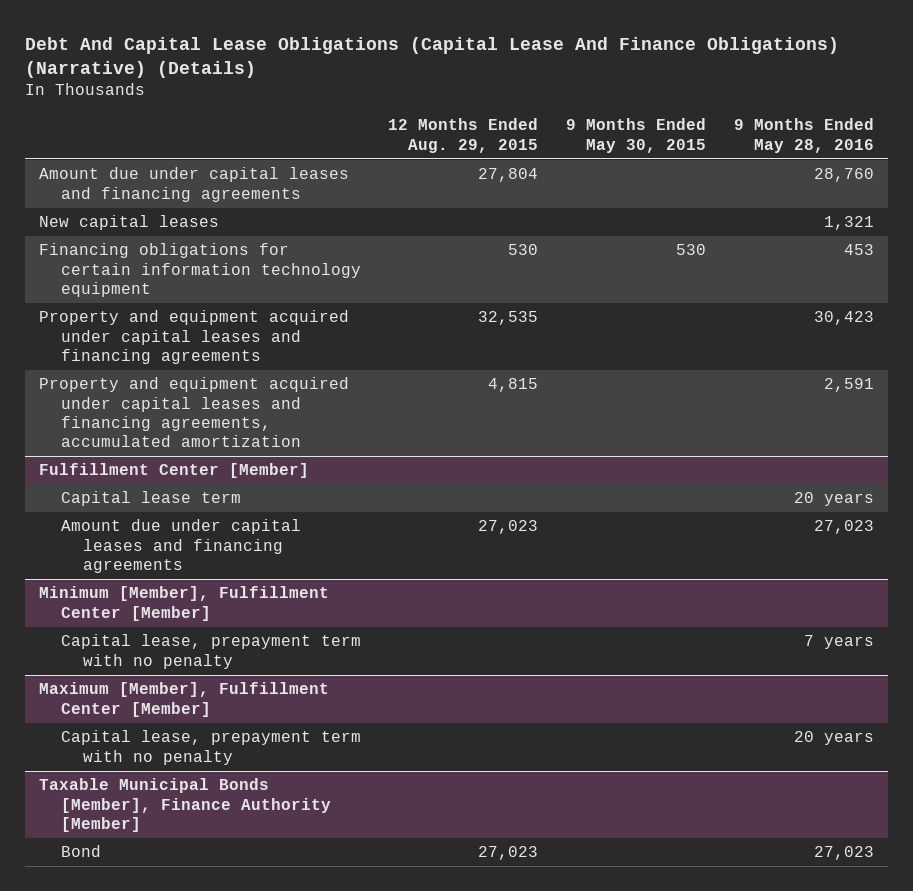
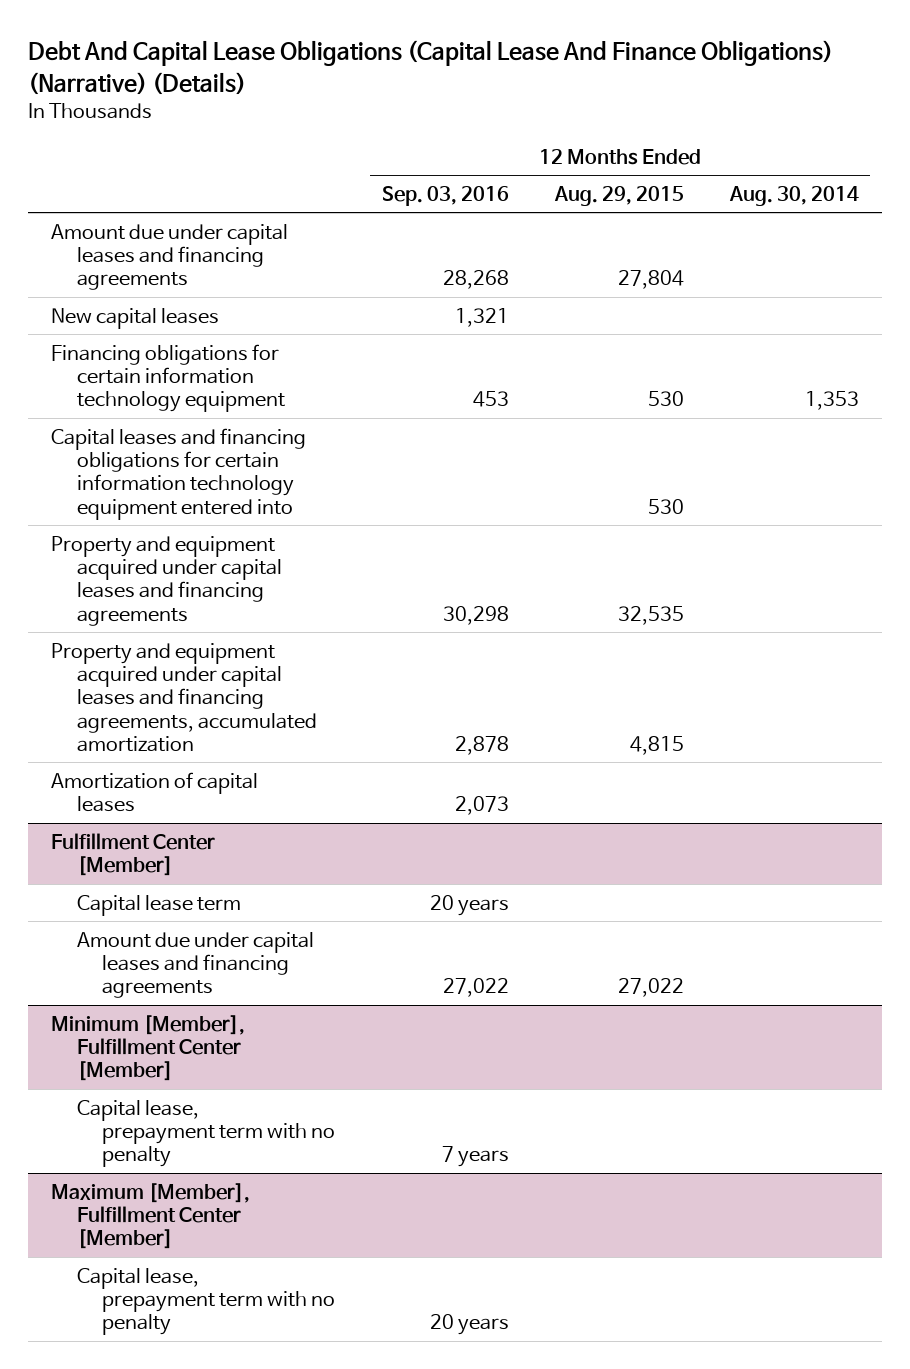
[566,118,707,153] 9 Months Ended May 30, 2015 -> none
[733,118,874,153] 9 Months Ended May 28, 2016 -> none
none -> [381,186,509,207] Sep. 03, 2016
none -> [728,186,859,207] Aug. 30, 2014
none -> [51,427,307,520] Capital leases and financing obligations for certain information technology equipment entered into
none -> [51,771,259,813] Amortization of capital leases
[478,520,539,535] 27,023 -> [617,978,684,998] 27,022
[38,778,331,833] Taxable Municipal Bonds [Member], Finance Authority [Member] -> none
[60,845,101,858] Bond -> none

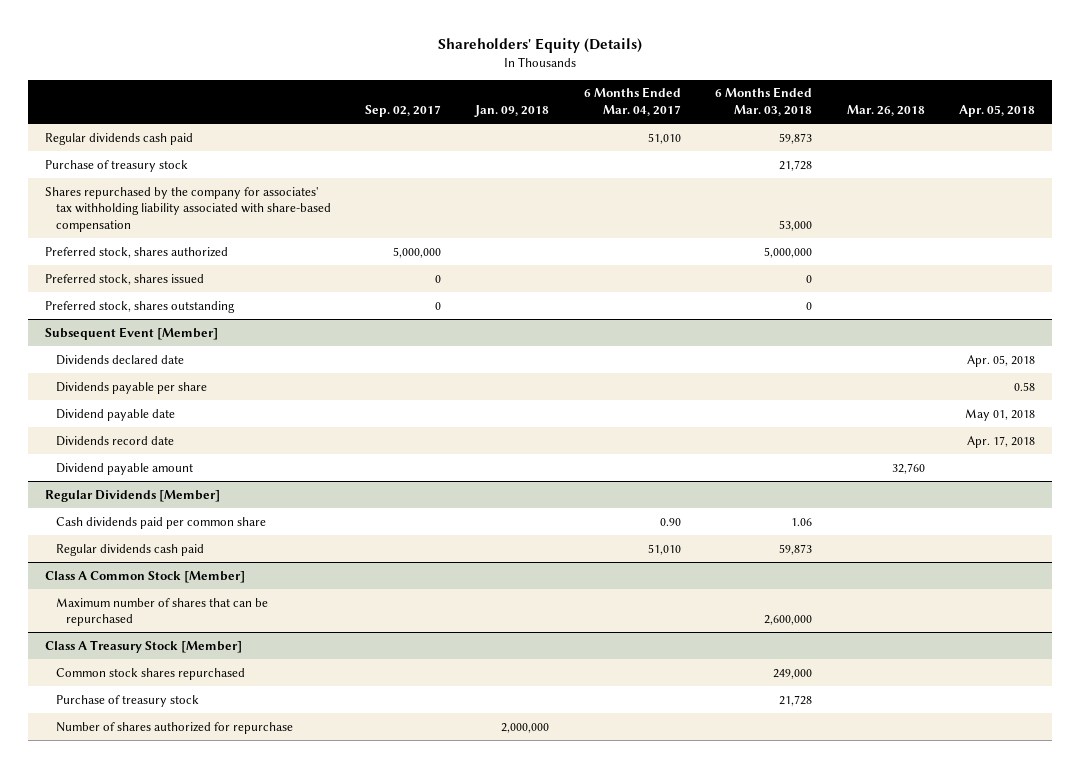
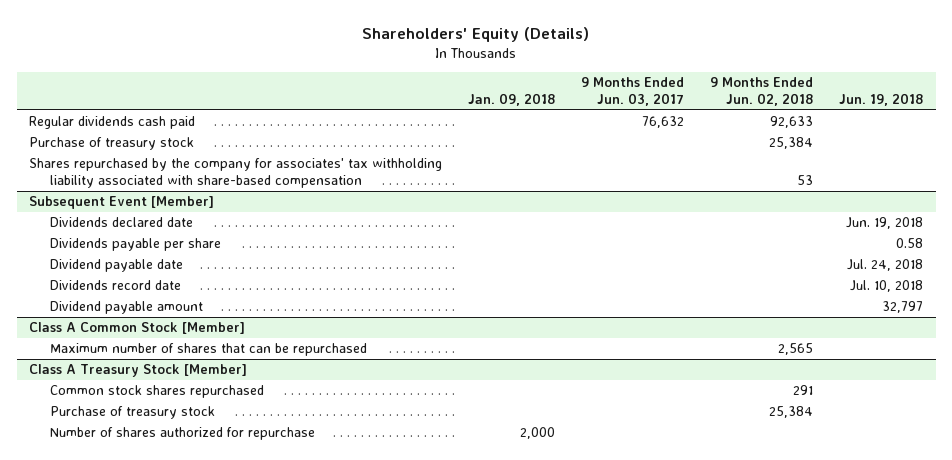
[364,105,441,118] Sep. 02, 2017 -> none
[583,87,681,117] 6 Months Ended Mar. 04, 2017 -> none
[715,87,813,117] 6 Months Ended Mar. 03, 2018 -> none
[846,105,925,117] Mar. 26, 2018 -> none
[958,105,1035,118] Apr. 05, 2018 -> none
none -> [581,77,685,107] 9 Months Ended Jun. 03, 2017
none -> [709,77,813,107] 9 Months Ended Jun. 02, 2018
none -> [838,93,923,107] Jun. 19, 2018
[45,246,229,258] Preferred stock, shares authorized -> none
[45,273,205,285] Preferred stock, shares issued -> none
[45,300,236,313] Preferred stock, shares outstanding -> none
[45,489,221,502] Regular Dividends [Member] -> none
[55,516,266,529] Cash dividends paid per common share -> none
[55,543,204,556] Regular dividends cash paid -> none
[501,722,550,733] 2,000,000 -> [520,427,556,440] 2,000

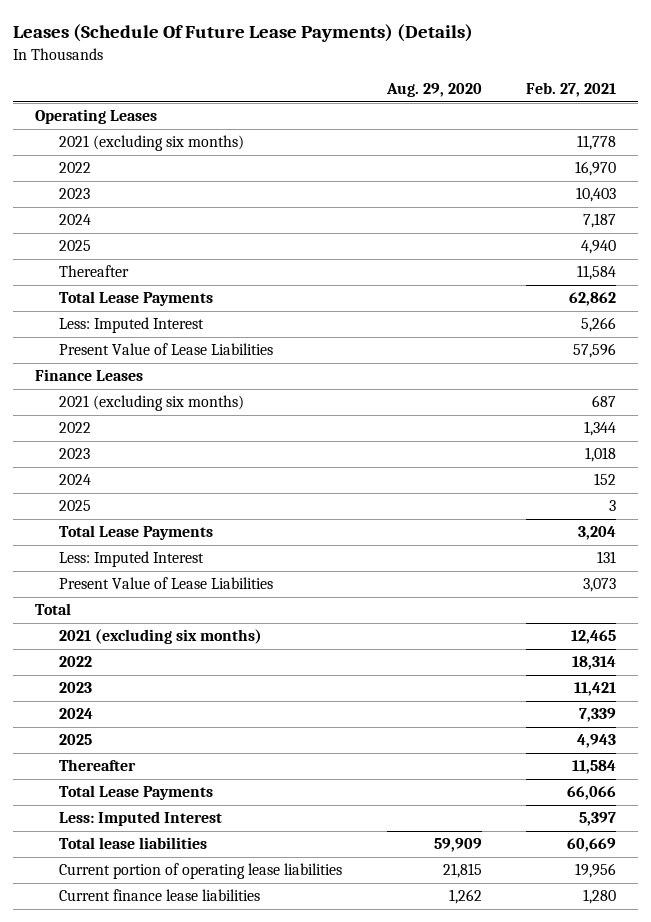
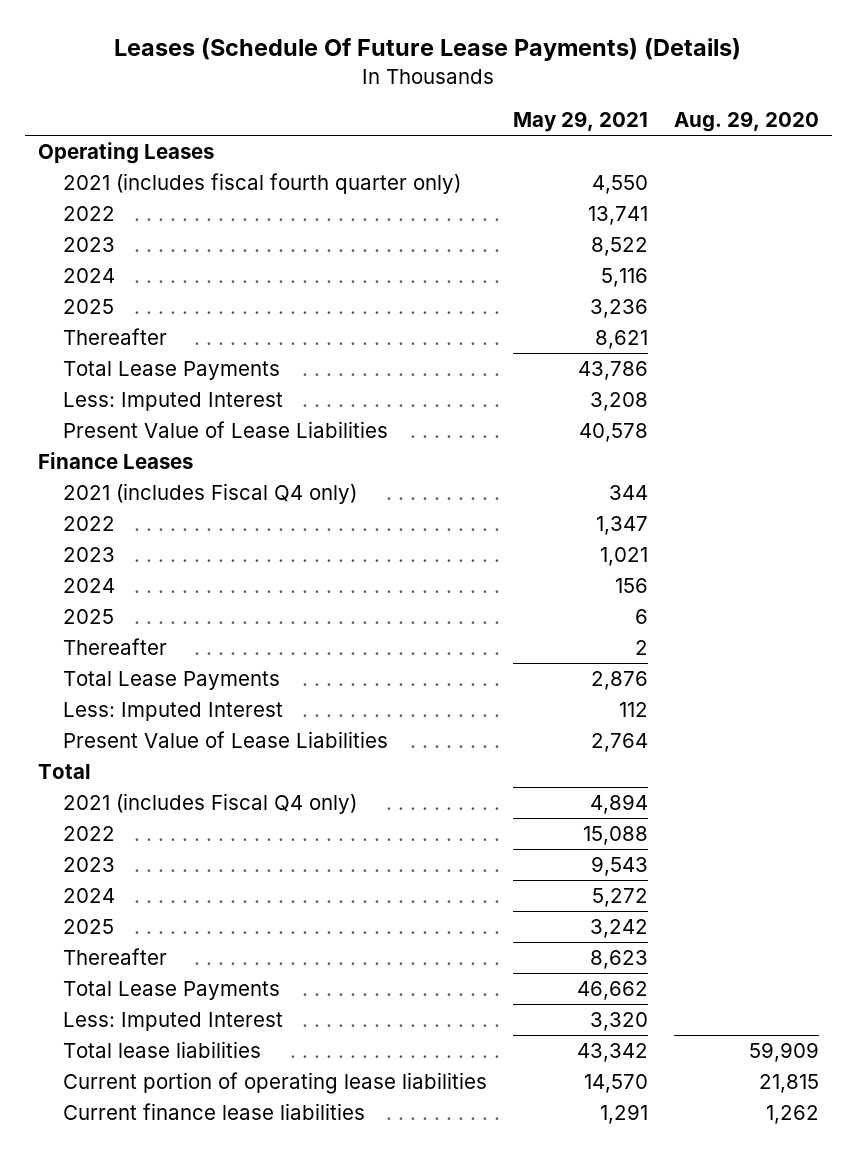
[526,82,617,98] Feb. 27, 2021 -> none
none -> [513,111,649,133] May 29, 2021
[59,135,245,152] 2021 (excluding six months) -> [62,172,461,194] 2021 (includes fiscal fourth quarter only)
[59,395,245,412] 2021 (excluding six months) -> [62,482,357,504] 2021 (includes Fiscal Q4 only)
none -> [62,637,167,655] Thereafter
[59,629,263,645] 2021 (excluding six months) -> [62,792,357,814] 2021 (includes Fiscal Q4 only)

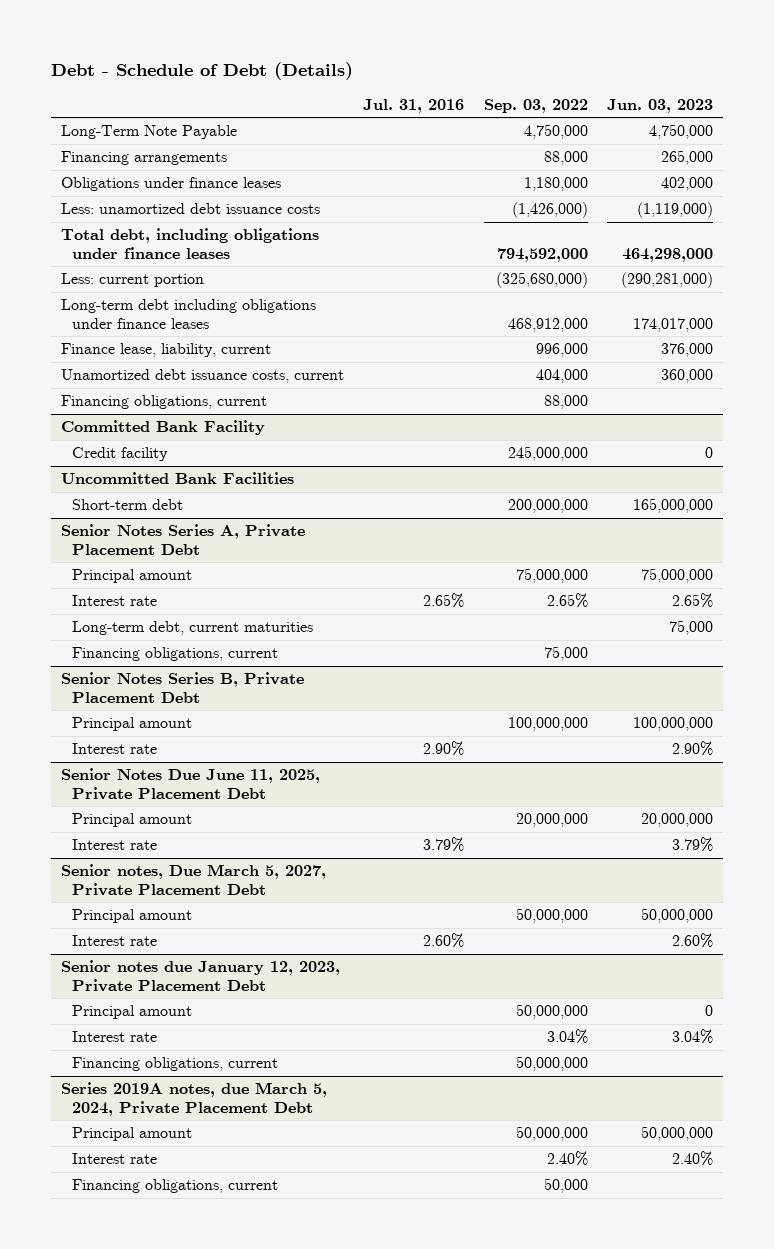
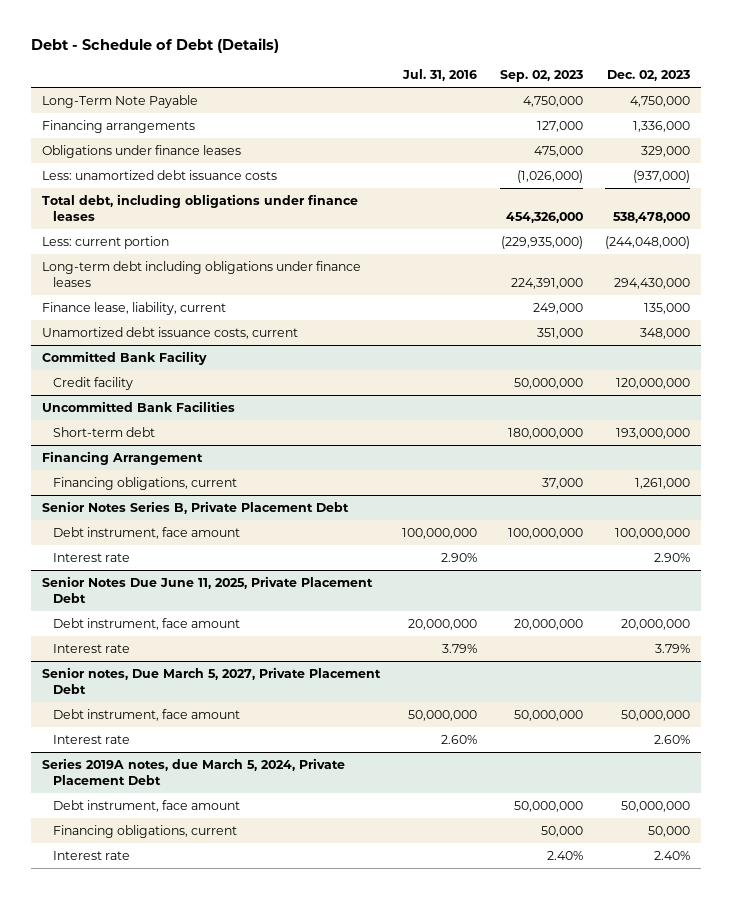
[483,98,588,113] Sep. 03, 2022 -> none
[607,98,714,113] Jun. 03, 2023 -> none
none -> [499,70,583,83] Sep. 02, 2023
none -> [606,70,690,82] Dec. 02, 2023
[61,395,268,410] Financing obligations, current -> none
[61,524,306,555] Senior Notes Series A, Private Placement Debt -> none
[72,569,193,584] Principal amount -> none
[72,595,158,607] Interest rate -> none
[72,621,314,636] Long-term debt, current maturities -> none
[72,647,279,662] Financing obligations, current -> none
none -> [41,450,203,465] Financing Arrangement
none -> [53,476,238,490] Financing obligations, current
[72,717,193,732] Principal amount -> none
none -> [53,526,241,539] Debt instrument, face amount
[72,813,193,828] Principal amount -> none
none -> [53,617,241,630] Debt instrument, face amount
[72,909,193,924] Principal amount -> none
none -> [53,708,241,721] Debt instrument, face amount
[61,960,341,992] Senior notes due January 12, 2023, Private Placement Debt -> none
[72,1005,193,1020] Principal amount -> none
[72,1031,158,1043] Interest rate -> none
[72,1057,279,1072] Financing obligations, current -> none
[72,1127,193,1142] Principal amount -> none
none -> [53,799,241,812] Debt instrument, face amount
[72,1153,158,1165] Interest rate -> [53,850,131,860] Interest rate

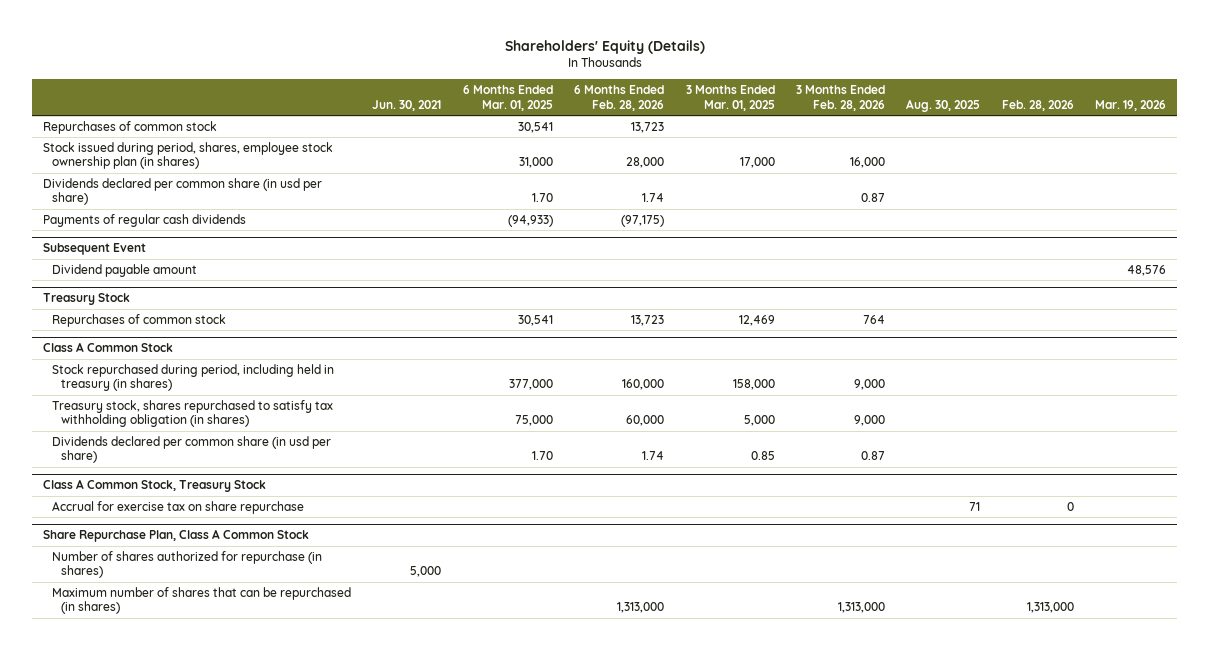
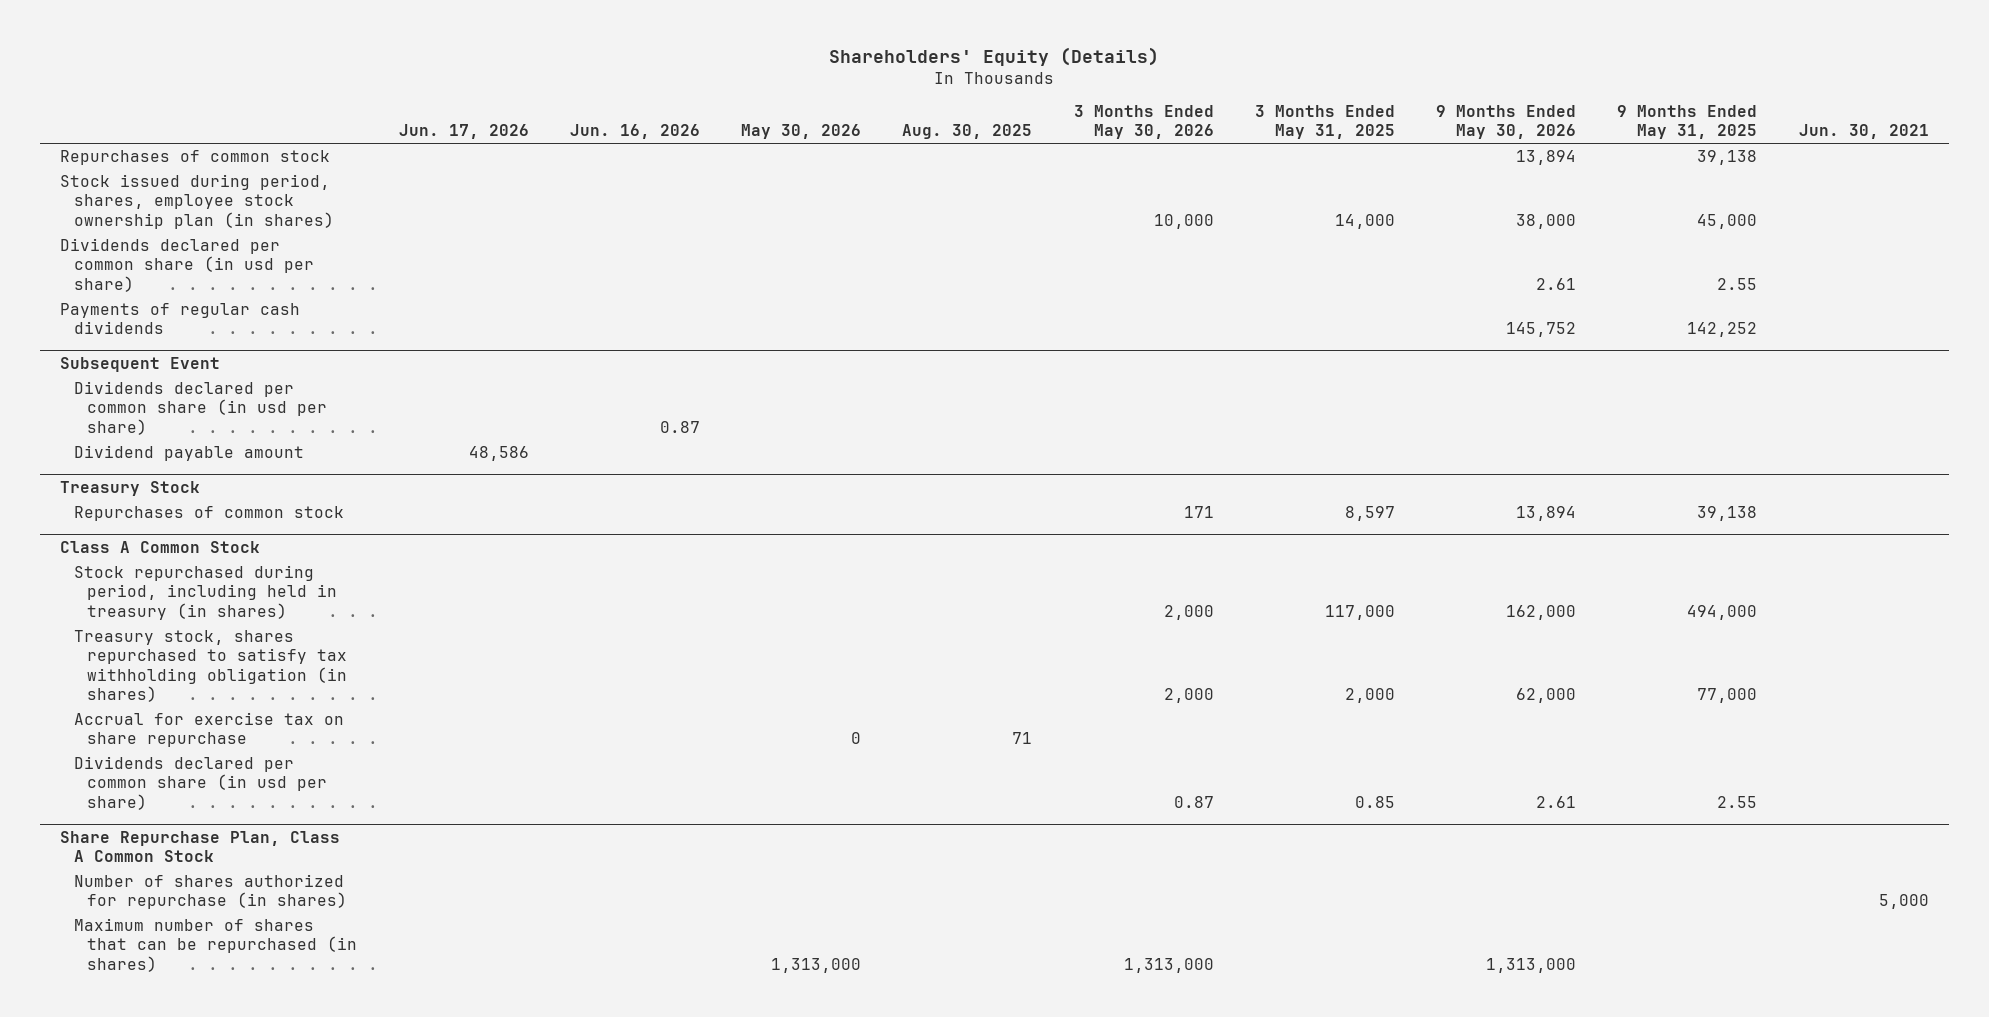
[462,85,553,111] 6 Months Ended Mar. 01, 2025 -> none
[574,85,665,111] 6 Months Ended Feb. 28, 2026 -> none
[685,85,775,111] 3 Months Ended Mar. 01, 2025 -> none
[796,85,886,111] 3 Months Ended Feb. 28, 2026 -> none
[1001,99,1074,111] Feb. 28, 2026 -> none
[1095,99,1167,111] Mar. 19, 2026 -> none
none -> [398,124,529,140] Jun. 17, 2026
none -> [569,124,700,140] Jun. 16, 2026
none -> [741,124,862,140] May 30, 2026
none -> [1073,105,1214,140] 3 Months Ended May 30, 2026
none -> [1254,105,1395,140] 3 Months Ended May 31, 2025
none -> [1436,105,1577,140] 9 Months Ended May 30, 2026
none -> [1617,105,1758,140] 9 Months Ended May 31, 2025
none -> [73,381,328,435] Dividends declared per common share (in usd per share)
none -> [73,712,344,748] Accrual for exercise tax on share repurchase
[42,479,266,493] Class A Common Stock, Treasury Stock -> none
[51,500,304,514] Accrual for exercise tax on share repurchase -> none

